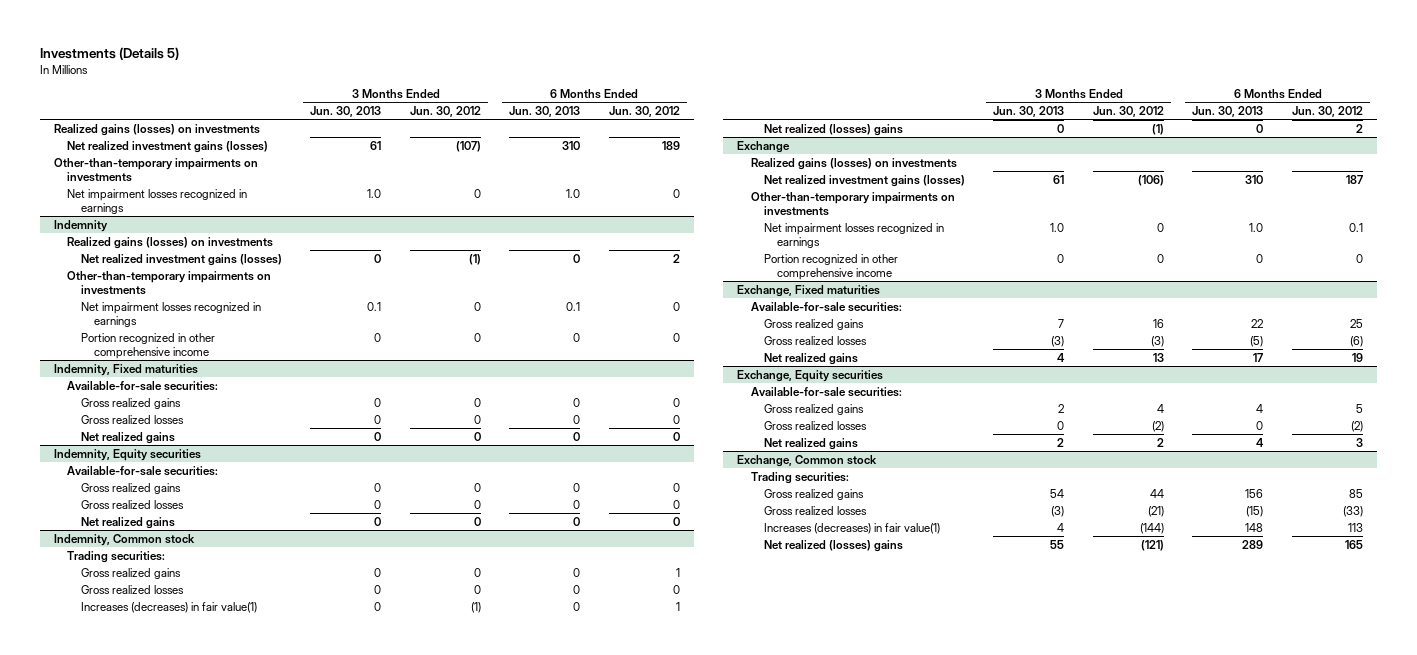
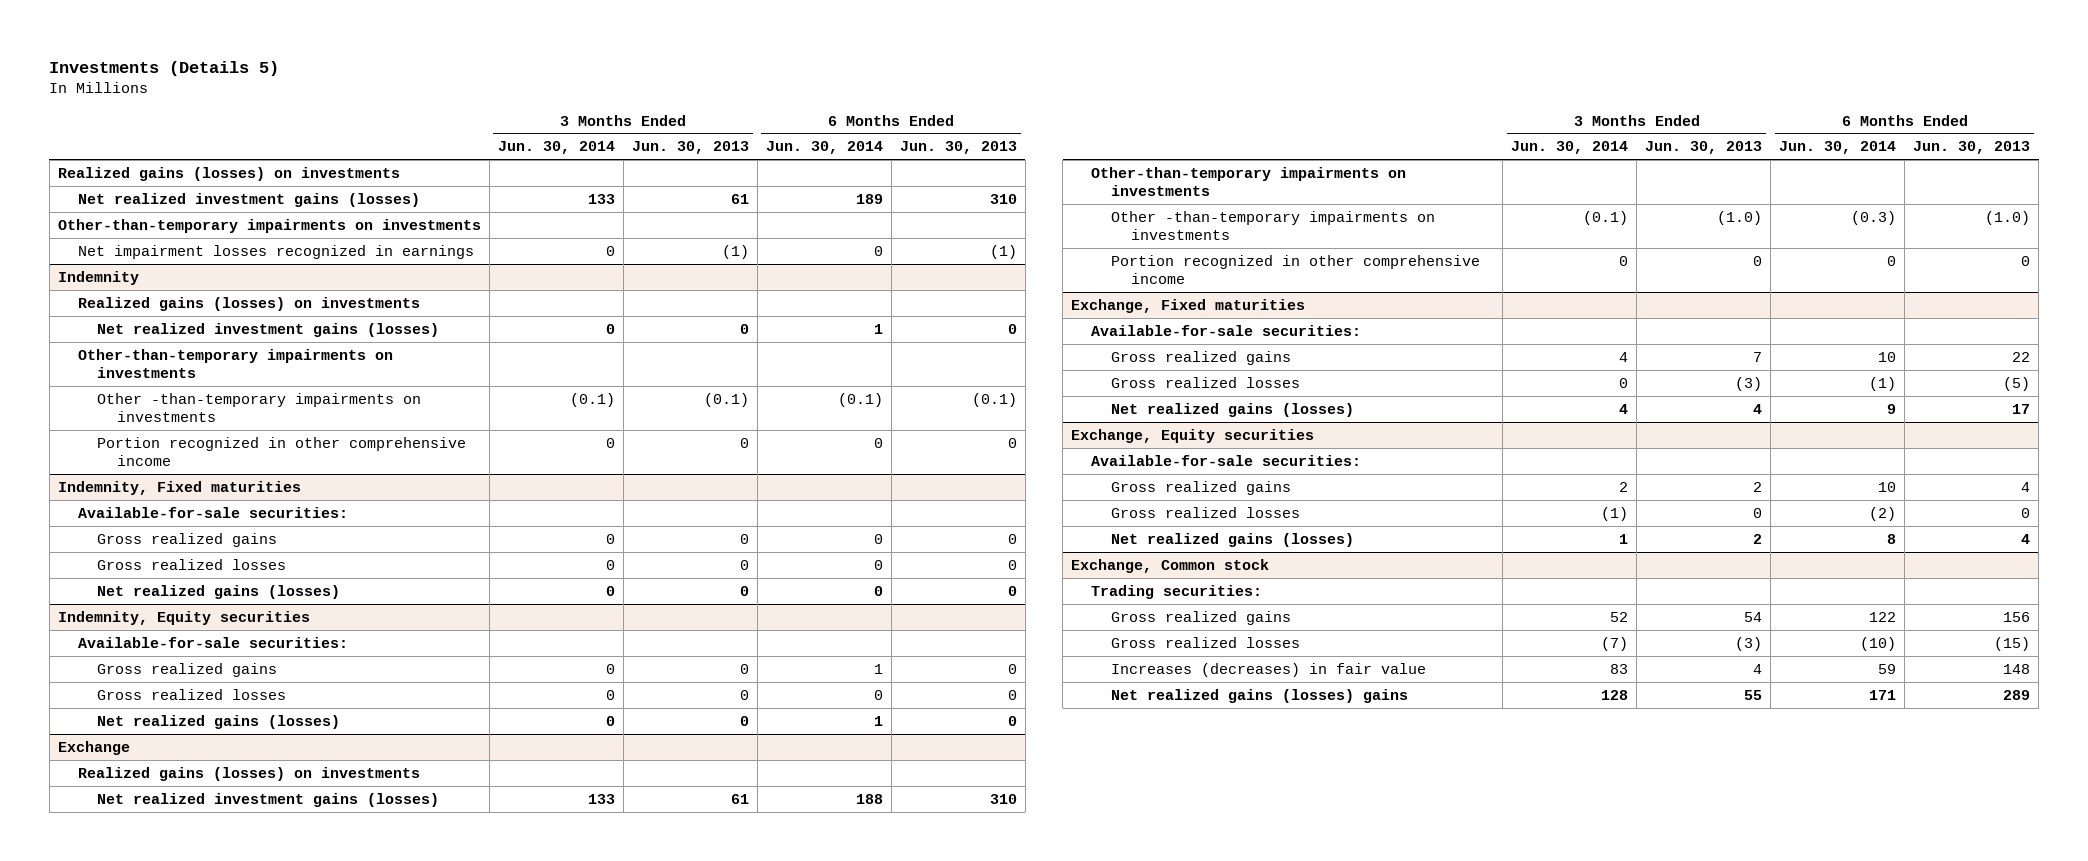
[409,106,481,118] Jun. 30, 2012 -> none
[608,106,680,118] Jun. 30, 2012 -> none
none -> [497,141,615,155] Jun. 30, 2014
none -> [765,141,883,155] Jun. 30, 2014
[367,188,382,198] 1.0 -> [721,244,749,259] (1)
[566,188,581,198] 1.0 -> [989,244,1017,259] (1)
[80,301,261,327] Net impairment losses recognized in earnings -> none
none -> [97,392,422,423] Other -than-temporary impairments on investments
[80,431,175,444] Net realized gains -> [97,584,341,599] Net realized gains (losses)
[54,533,196,546] Indemnity, Common stock -> none
[67,550,166,563] Trading securities: -> none
[80,567,181,579] Gross realized gains -> none
[80,584,184,594] Gross realized losses -> none
[80,601,257,613] Increases (decreases) in fair value(1) -> none
[763,123,903,136] Net realized (losses) gains -> none
[80,516,175,529] Net realized gains -> [97,714,341,729] Net realized gains (losses)
[763,222,944,248] Net impairment losses recognized in earnings -> none
none -> [1110,210,1435,241] Other -than-temporary impairments on investments
[763,352,858,365] Net realized gains -> [1110,402,1354,417] Net realized gains (losses)
[763,437,858,450] Net realized gains -> [1110,532,1354,547] Net realized gains (losses)
[763,522,940,534] Increases (decreases) in fair value(1) -> [1110,662,1426,677] Increases (decreases) in fair value
[763,539,903,552] Net realized (losses) gains -> [1110,688,1408,703] Net realized gains (losses) gains

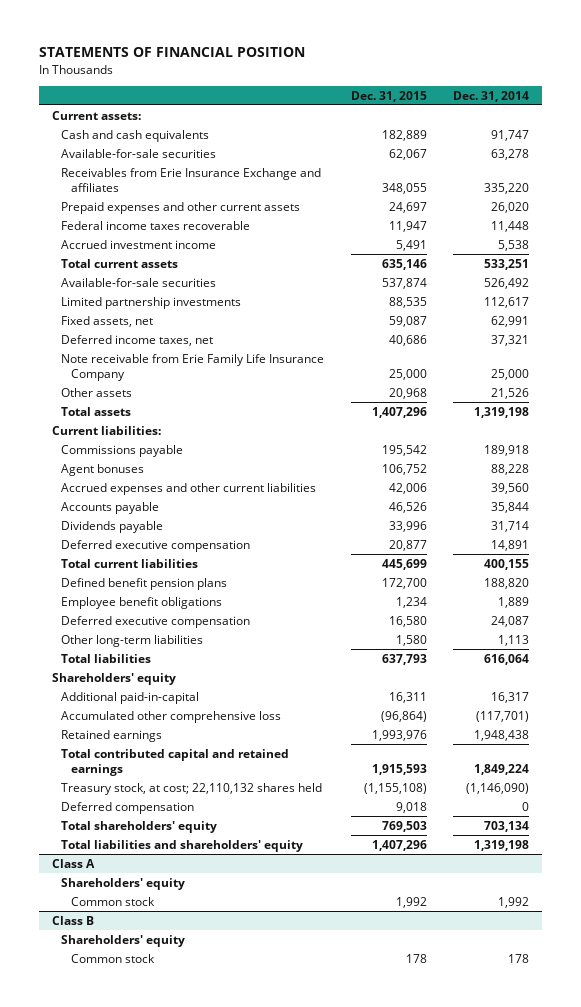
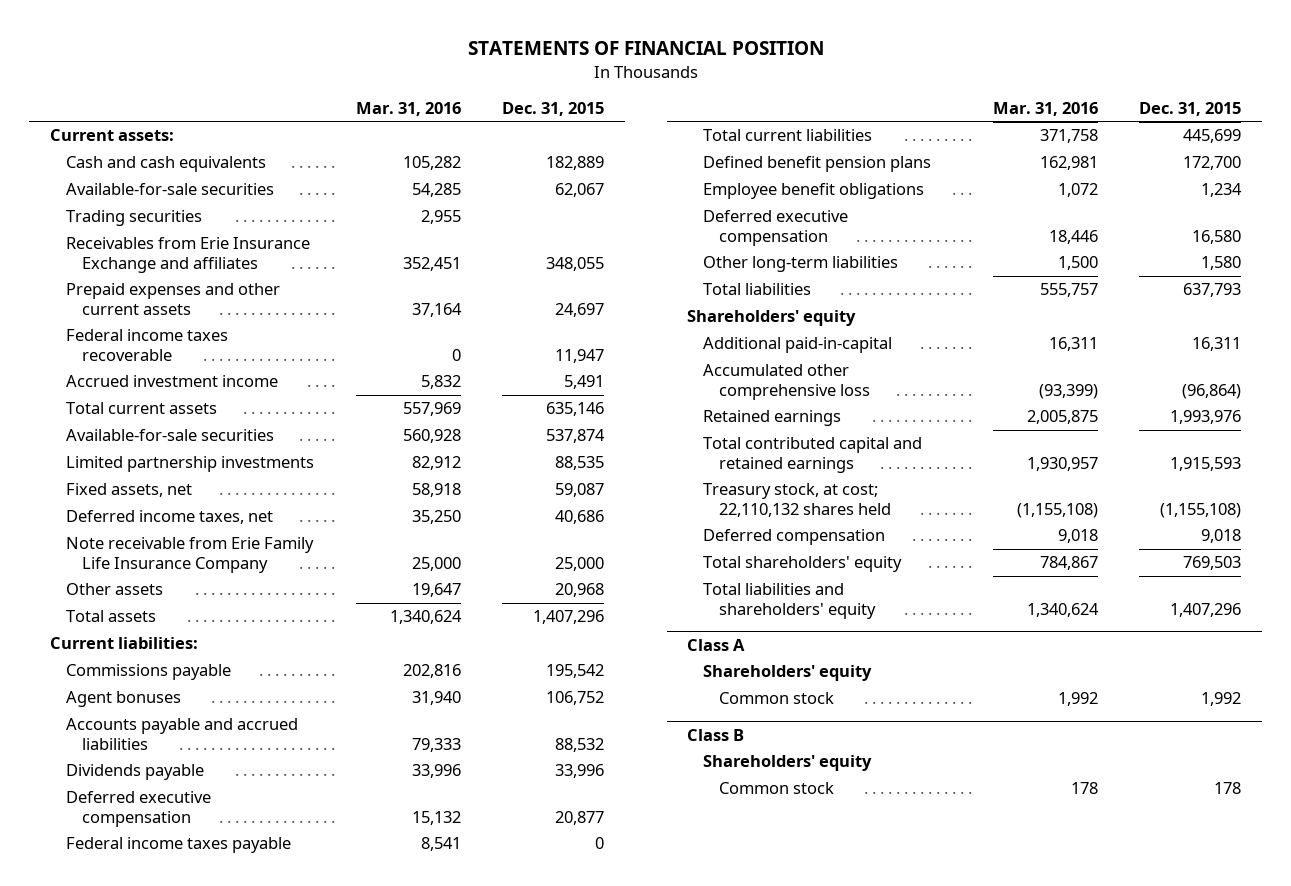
[452,90,529,102] Dec. 31, 2014 -> none
none -> [355,101,461,116] Mar. 31, 2016
none -> [66,210,203,227] Trading securities
[61,482,317,495] Accrued expenses and other current liabilities -> none
[61,501,160,514] Accounts payable -> none
none -> [66,718,299,750] Accounts payable and accrued liabilities
none -> [66,837,292,854] Federal income taxes payable

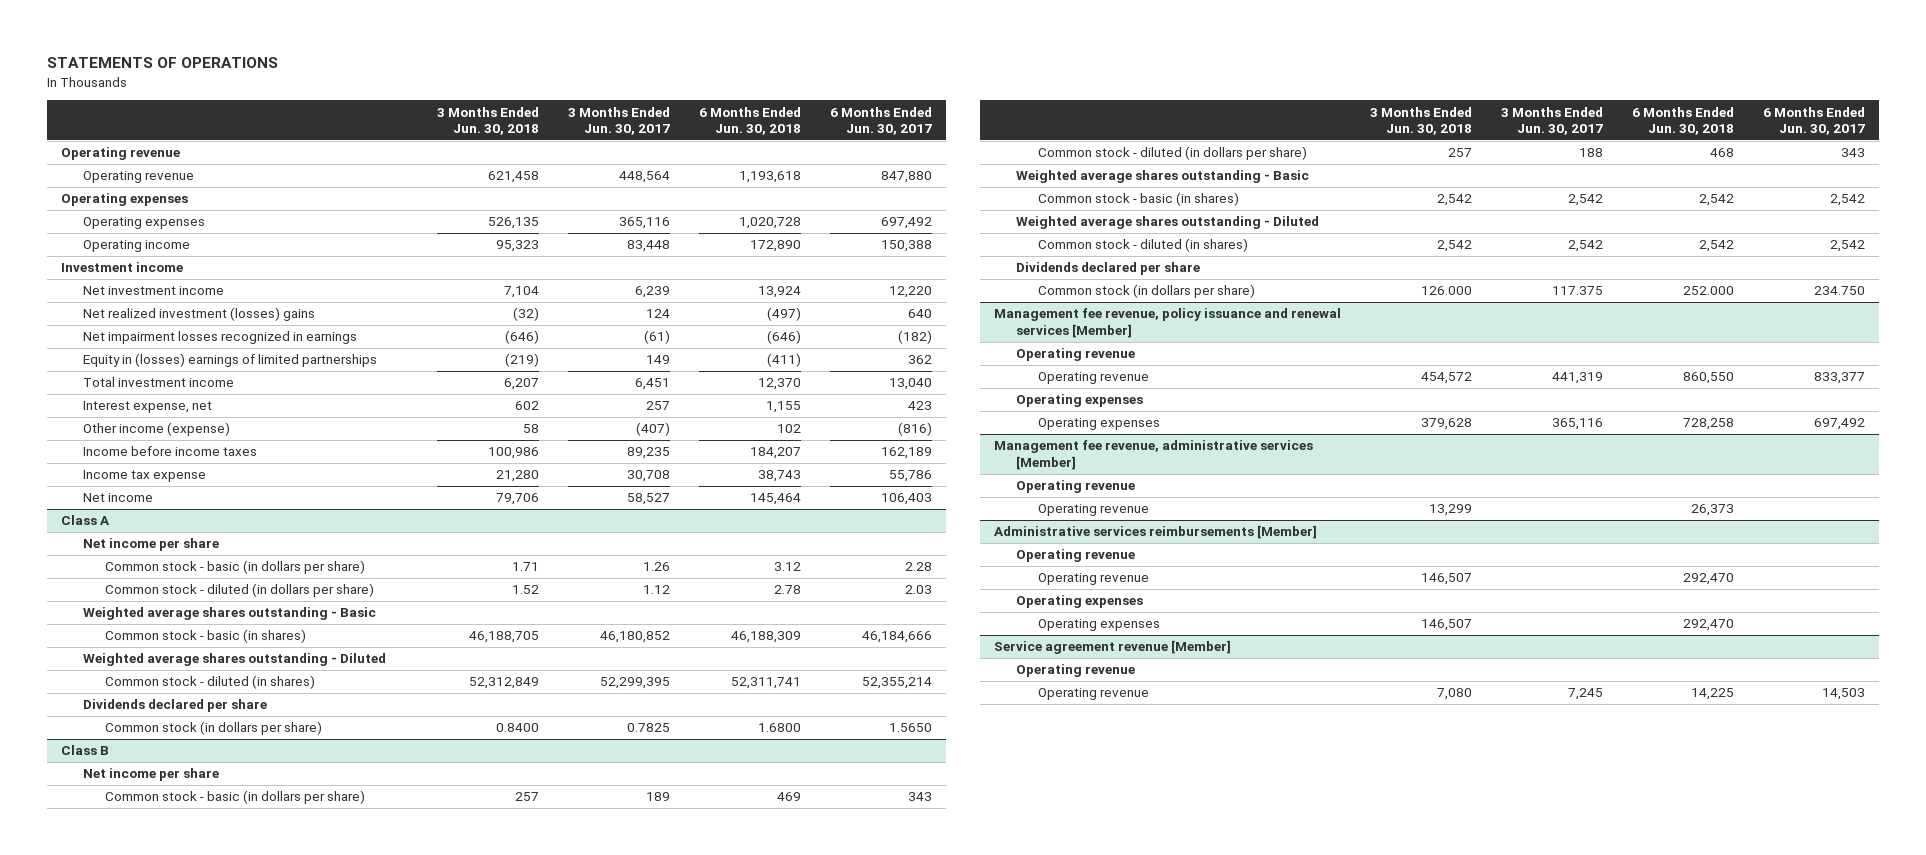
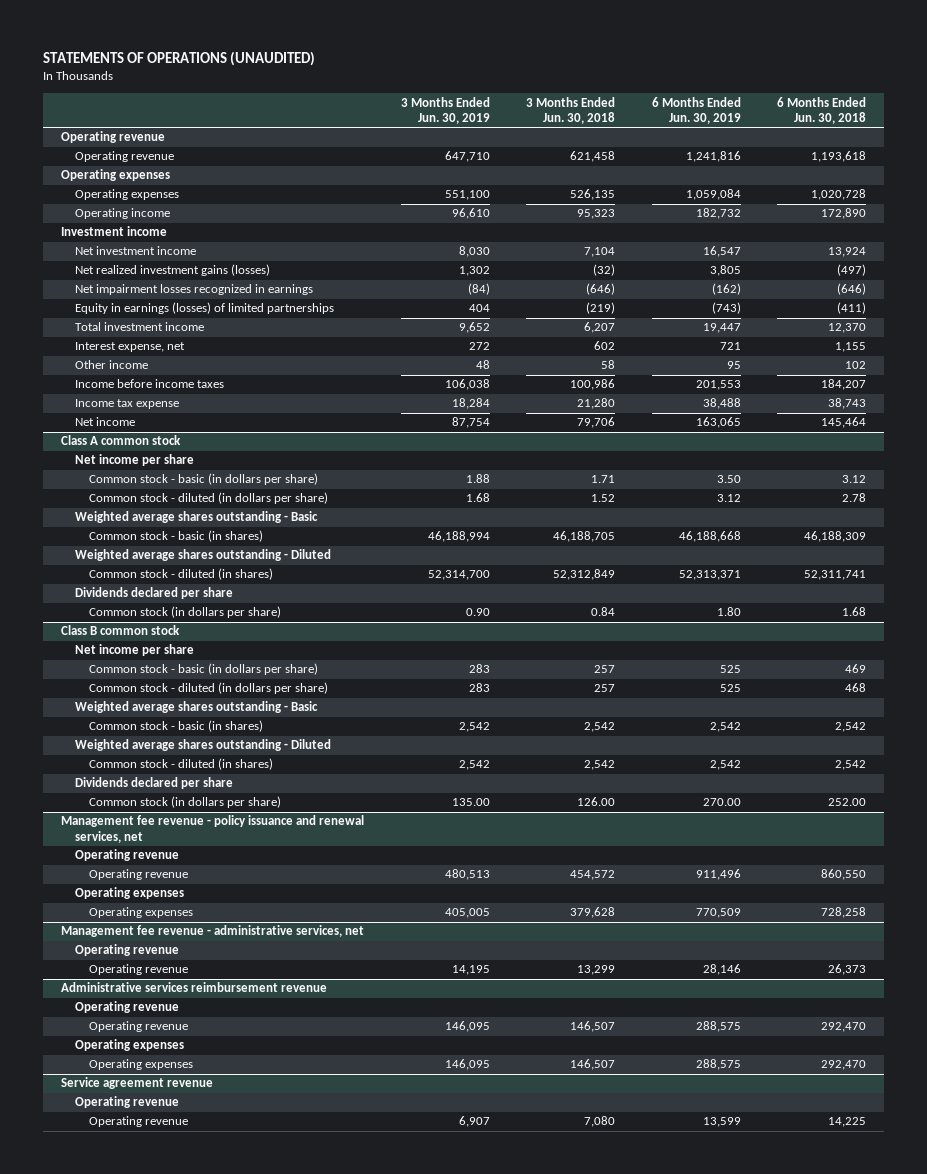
[46,57,278,69] STATEMENTS OF OPERATIONS -> [43,50,316,66] STATEMENTS OF OPERATIONS (UNAUDITED)
[567,106,670,136] 3 Months Ended Jun. 30, 2017 -> none
[829,106,932,136] 6 Months Ended Jun. 30, 2017 -> none
none -> [400,96,490,125] 3 Months Ended Jun. 30, 2019
none -> [651,96,741,125] 6 Months Ended Jun. 30, 2019
[83,307,316,322] Net realized investment (losses) gains -> [75,264,271,277] Net realized investment gains (losses)
[83,353,378,368] Equity in (losses) earnings of limited partnerships -> [75,302,335,315] Equity in earnings (losses) of limited partnerships
[83,422,231,437] Other income (expense) -> [75,360,149,370] Other income
[61,515,111,526] Class A -> [61,435,182,446] Class A common stock
[496,723,540,733] 0.8400 -> [591,607,616,617] 0.84
[757,723,801,733] 1.6800 -> [842,607,867,617] 1.68
[61,745,110,756] Class B -> [61,625,181,636] Class B common stock
[1421,286,1473,296] 126.000 -> [577,797,616,807] 126.00
[1682,286,1734,296] 252.000 -> [828,798,867,807] 252.00
[994,308,1342,338] Management fee revenue, policy issuance and renewal services [Member] -> [61,815,365,843] Management fee revenue - policy issuance and renewal services, net
[994,440,1314,470] Management fee revenue, administrative services [Member] -> [61,925,365,938] Management fee revenue - administrative services, net
[994,525,1318,540] Administrative services reimbursements [Member] -> [61,982,328,993] Administrative services reimbursement revenue
[994,640,1232,655] Service agreement revenue [Member] -> [61,1077,214,1090] Service agreement revenue

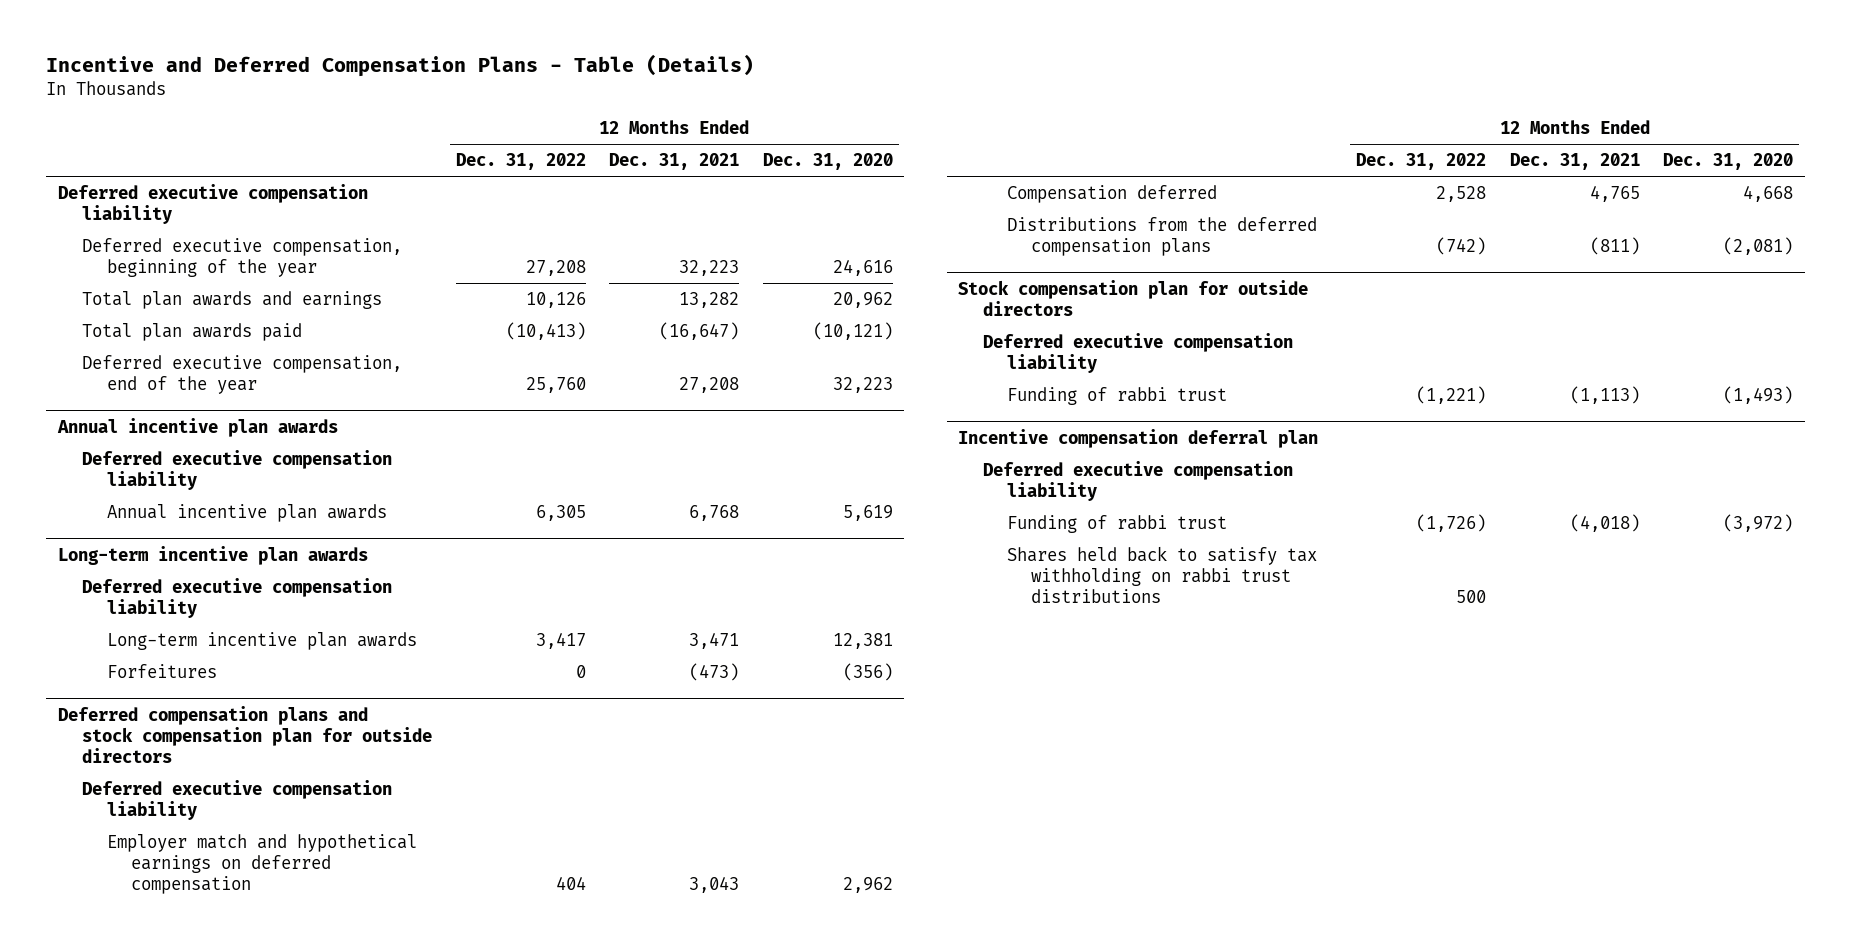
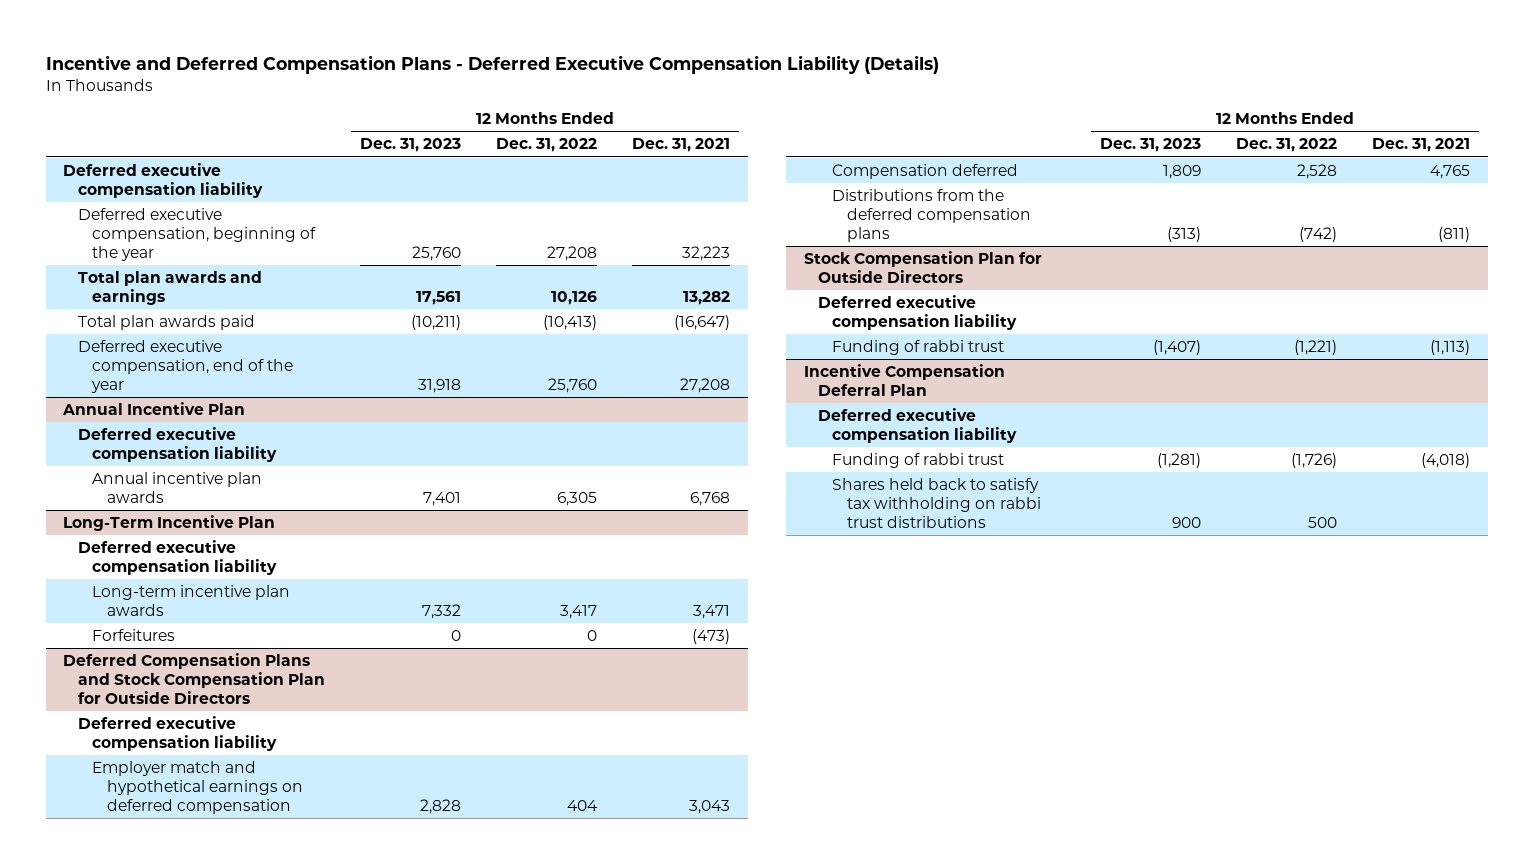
[46,54,755,78] Incentive and Deferred Compensation Plans - Table (Details) -> [45,54,939,74] Incentive and Deferred Compensation Plans - Deferred Executive Compensation Liability (Details)
[762,153,893,171] Dec. 31, 2020 -> none
none -> [359,138,461,153] Dec. 31, 2023
[56,417,338,437] Annual incentive plan awards -> [62,402,246,416] Annual Incentive Plan
[57,545,368,565] Long-term incentive plan awards -> [63,515,276,532] Long-Term Incentive Plan
[57,705,433,763] Deferred compensation plans and stock compensation plan for outside directors -> [63,653,325,704] Deferred Compensation Plans and Stock Compensation Plan for Outside Directors
[958,279,1309,316] Stock compensation plan for outside directors -> [803,251,1042,284] Stock Compensation Plan for Outside Directors
[958,428,1319,448] Incentive compensation deferral plan -> [803,364,1005,397] Incentive Compensation Deferral Plan

